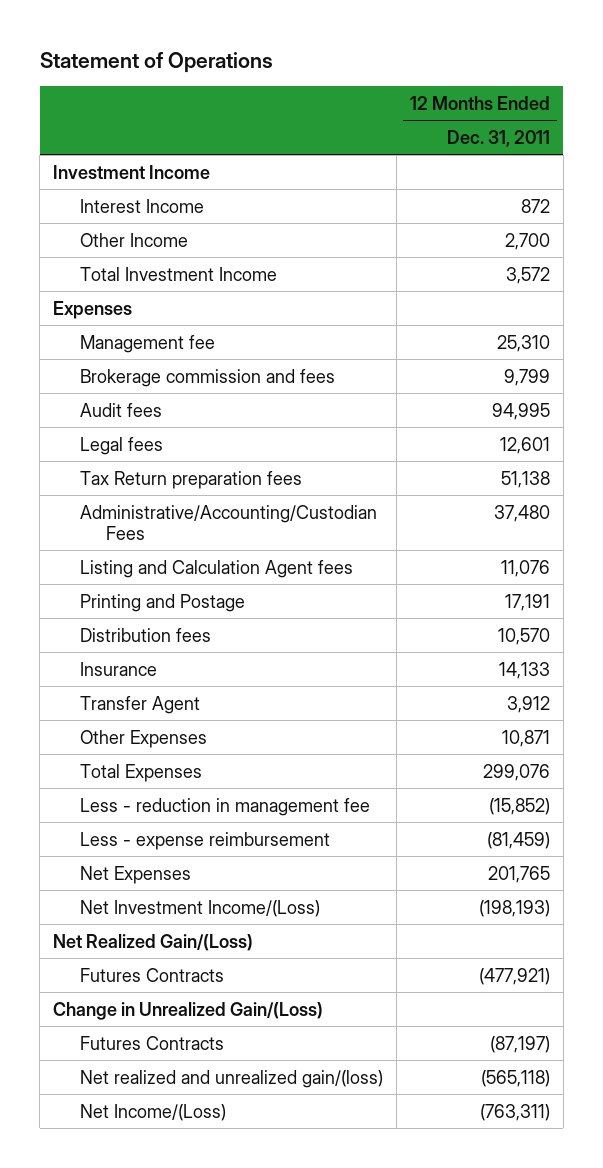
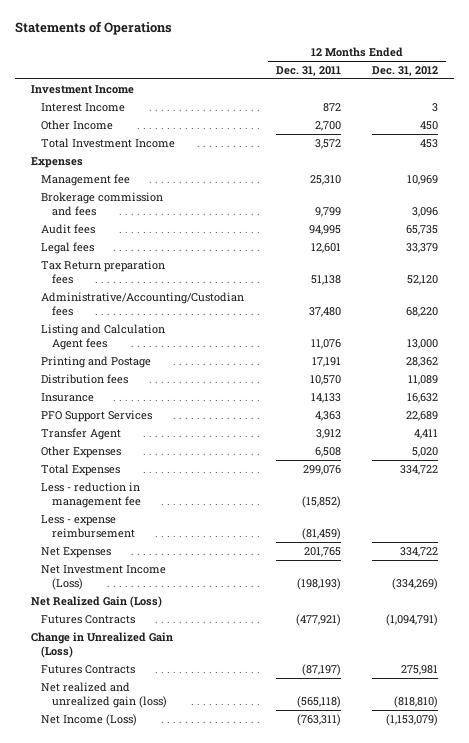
[39,51,273,73] Statement of Operations -> [14,21,172,36] Statements of Operations
none -> [372,66,439,77] Dec. 31, 2012
[79,504,377,540] Administrative/Accounting/Custodian Fees -> [41,291,245,316] Administrative/Accounting/Custodian fees
none -> [41,409,153,422] PFO Support Services
[501,729,550,747] 10,871 -> [314,446,341,457] 6,508
[79,899,320,917] Net Investment Income/(Loss) -> [41,564,167,590] Net Investment Income (Loss)
[53,933,254,951] Net Realized Gain/(Loss) -> [30,595,162,608] Net Realized Gain (Loss)
[53,1001,324,1020] Change in Unrealized Gain/(Loss) -> [30,631,173,658] Change in Unrealized Gain (Loss)
[79,1069,383,1088] Net realized and unrealized gain/(loss) -> [41,681,167,708] Net realized and unrealized gain (loss)
[79,1103,226,1121] Net Income/(Loss) -> [41,713,138,726] Net Income (Loss)

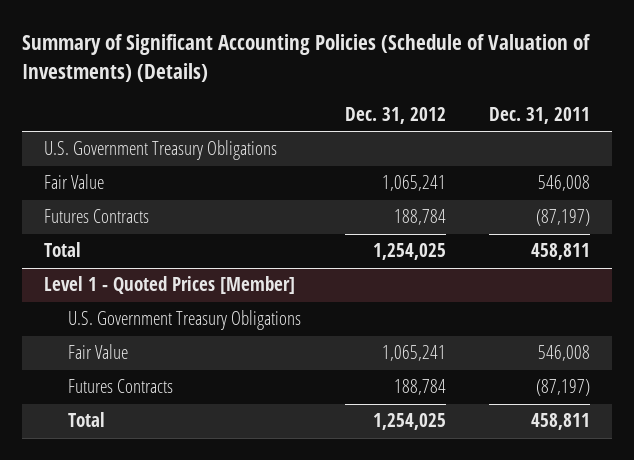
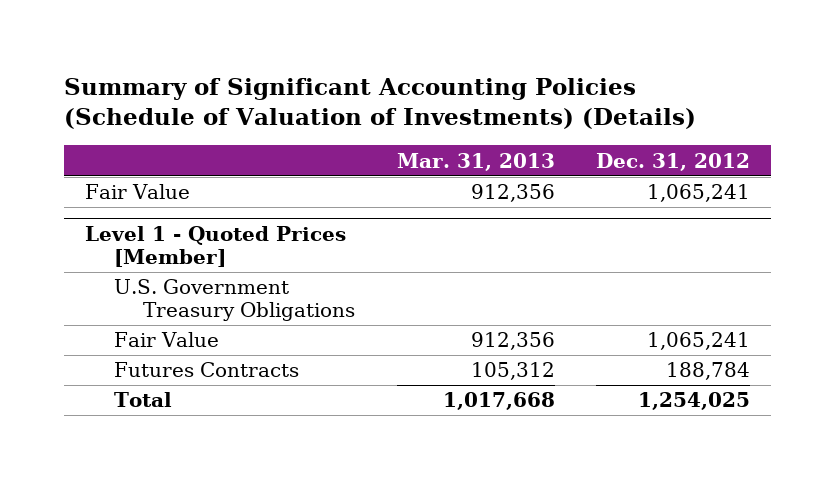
[489,106,591,124] Dec. 31, 2011 -> none
none -> [396,152,555,171] Mar. 31, 2013
[43,140,277,161] U.S. Government Treasury Obligations -> none
[43,209,149,224] Futures Contracts -> none
[43,242,81,258] Total -> none

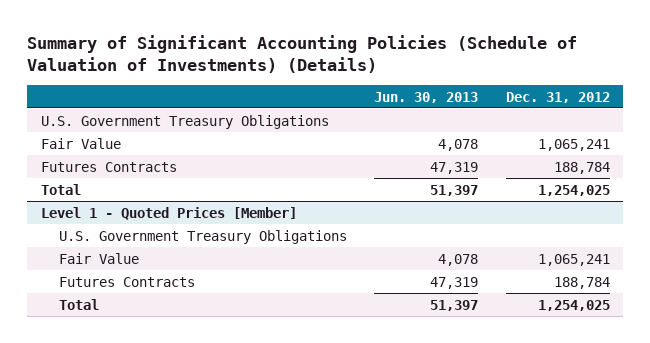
[396,152,555,171] Mar. 31, 2013 -> none
none -> [374,91,479,103] Jun. 30, 2013
none -> [40,114,329,129] U.S. Government Treasury Obligations
none -> [40,161,177,172] Futures Contracts
none -> [40,183,81,195] Total

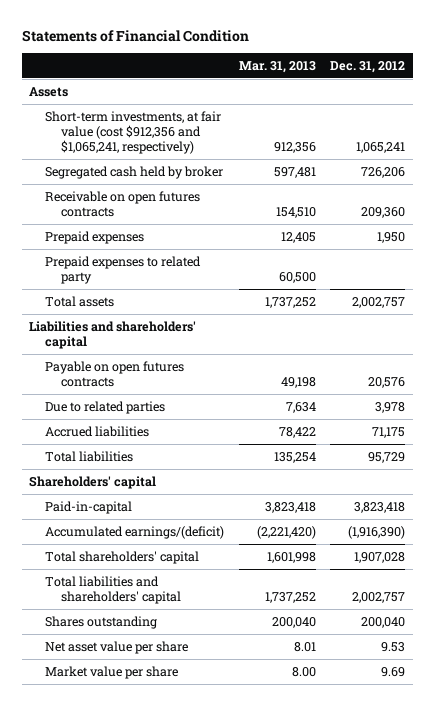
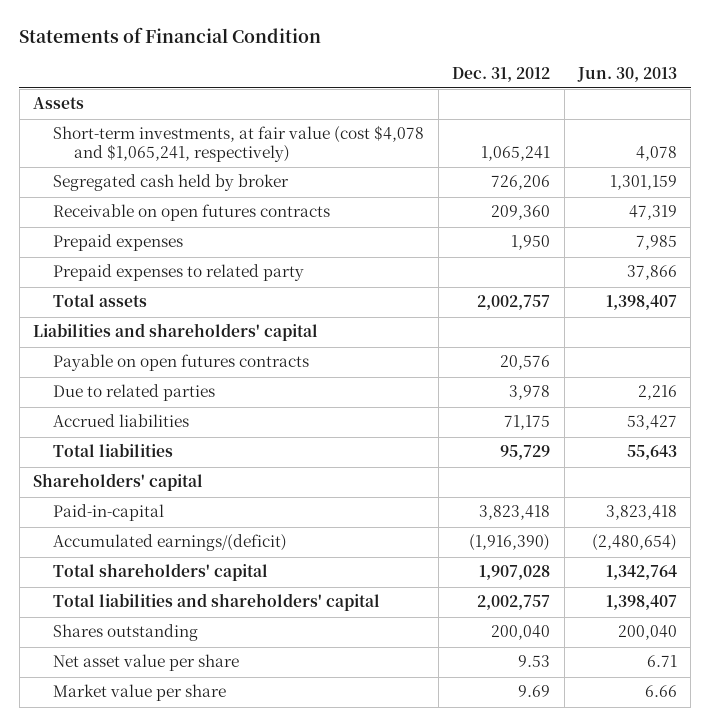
[238,60,316,73] Mar. 31, 2013 -> none
none -> [576,66,677,82] Jun. 30, 2013
[44,110,221,155] Short-term investments, at fair value (cost $912,356 and $1,065,241, respectively) -> [53,125,425,163] Short-term investments, at fair value (cost $4,078 and $1,065,241, respectively)

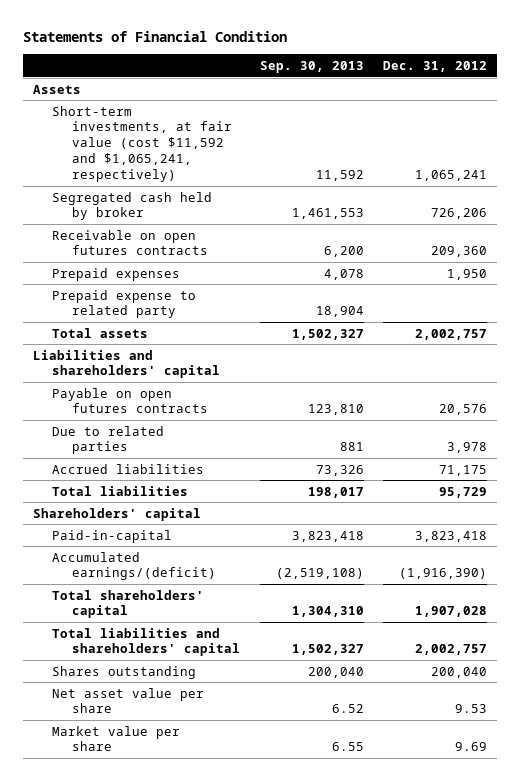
[576,66,677,82] Jun. 30, 2013 -> none
none -> [259,60,364,73] Sep. 30, 2013
[53,125,425,163] Short-term investments, at fair value (cost $4,078 and $1,065,241, respectively) -> [52,105,233,183] Short-term investments, at fair value (cost $11,592 and $1,065,241, respectively)
[53,264,305,282] Prepaid expenses to related party -> [52,289,197,319] Prepaid expense to related party

